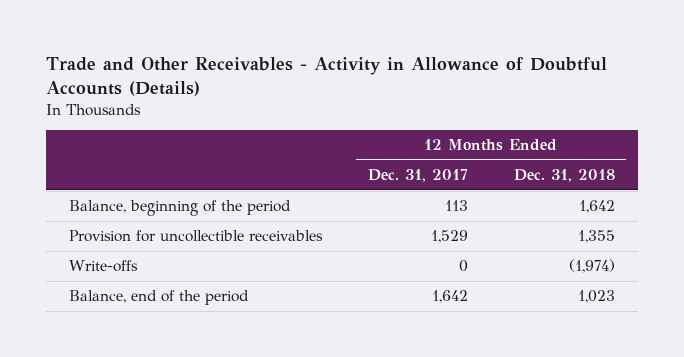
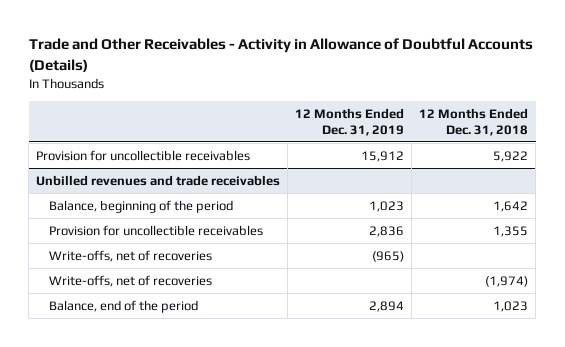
[367,169,468,183] Dec. 31, 2017 -> none
none -> [295,107,405,136] 12 Months Ended Dec. 31, 2019
none -> [36,149,251,161] Provision for uncollectible receivables
none -> [36,174,281,186] Unbilled revenues and trade receivables
none -> [49,249,213,262] Write-offs, net of recoveries
[68,260,138,273] Write-offs -> [49,274,213,287] Write-offs, net of recoveries

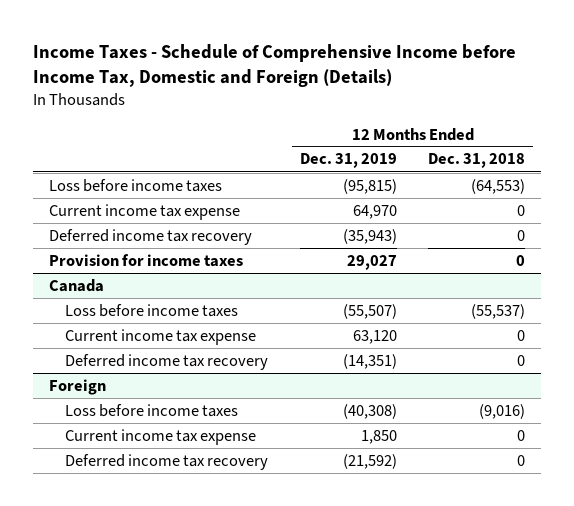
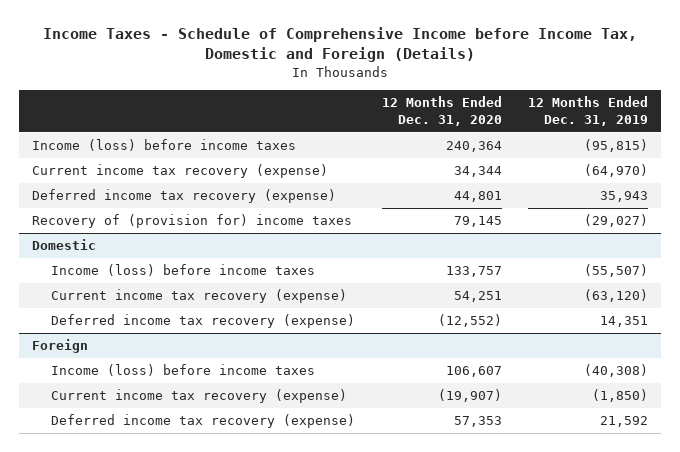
[428,153,526,169] Dec. 31, 2018 -> none
none -> [381,96,502,126] 12 Months Ended Dec. 31, 2020
[48,178,222,192] Loss before income taxes -> [31,139,296,152] Income (loss) before income taxes
[48,203,240,220] Current income tax expense -> [31,164,328,179] Current income tax recovery (expense)
[352,204,397,219] 64,970 -> [584,164,649,178] (64,970)
[48,228,252,245] Deferred income tax recovery -> [31,189,336,204] Deferred income tax recovery (expense)
[342,228,397,244] (35,943) -> [600,191,649,203] 35,943
[48,253,243,267] Provision for income taxes -> [31,214,352,229] Recovery of (provision for) income taxes
[346,254,397,270] 29,027 -> [584,214,649,228] (29,027)
[48,278,104,292] Canada -> [31,239,96,251] Domestic
[65,303,239,317] Loss before income taxes -> [51,264,316,277] Income (loss) before income taxes
[65,328,257,345] Current income tax expense -> [51,289,348,304] Current income tax recovery (expense)
[352,329,397,344] 63,120 -> [584,289,649,303] (63,120)
[65,353,269,370] Deferred income tax recovery -> [51,314,356,329] Deferred income tax recovery (expense)
[342,353,397,369] (14,351) -> [600,316,649,328] 14,351
[65,403,239,417] Loss before income taxes -> [51,364,316,377] Income (loss) before income taxes
[65,428,257,445] Current income tax expense -> [51,389,348,404] Current income tax recovery (expense)
[360,429,397,444] 1,850 -> [592,389,649,403] (1,850)
[65,453,269,470] Deferred income tax recovery -> [51,414,356,429] Deferred income tax recovery (expense)
[342,453,397,469] (21,592) -> [600,416,649,428] 21,592

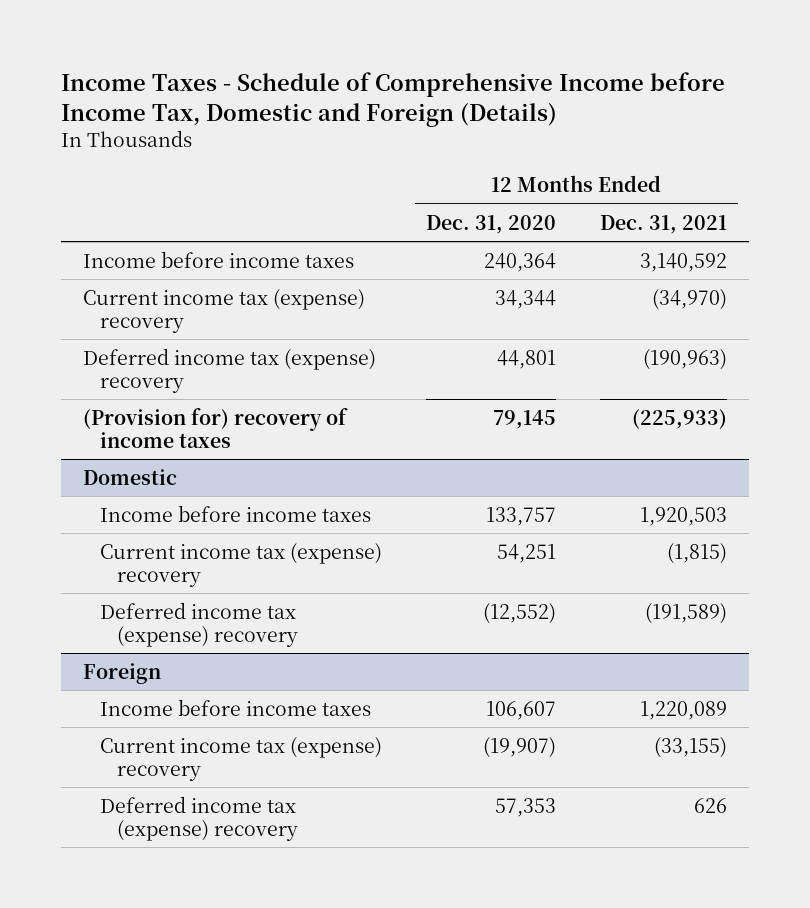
[528,96,649,126] 12 Months Ended Dec. 31, 2019 -> none
none -> [599,214,727,234] Dec. 31, 2021
[31,139,296,152] Income (loss) before income taxes -> [83,250,355,268] Income before income taxes
[31,164,328,179] Current income tax recovery (expense) -> [83,288,366,333] Current income tax (expense) recovery
[31,189,336,204] Deferred income tax recovery (expense) -> [83,347,377,393] Deferred income tax (expense) recovery
[31,214,352,229] Recovery of (provision for) income taxes -> [83,407,349,448] (Provision for) recovery of income taxes
[51,264,316,277] Income (loss) before income taxes -> [99,504,371,522] Income before income taxes
[51,289,348,304] Current income tax recovery (expense) -> [99,542,382,587] Current income tax (expense) recovery
[51,314,356,329] Deferred income tax recovery (expense) -> [99,601,298,647] Deferred income tax (expense) recovery
[51,364,316,377] Income (loss) before income taxes -> [99,698,371,716] Income before income taxes
[51,389,348,404] Current income tax recovery (expense) -> [99,736,382,781] Current income tax (expense) recovery
[51,414,356,429] Deferred income tax recovery (expense) -> [99,795,298,841] Deferred income tax (expense) recovery

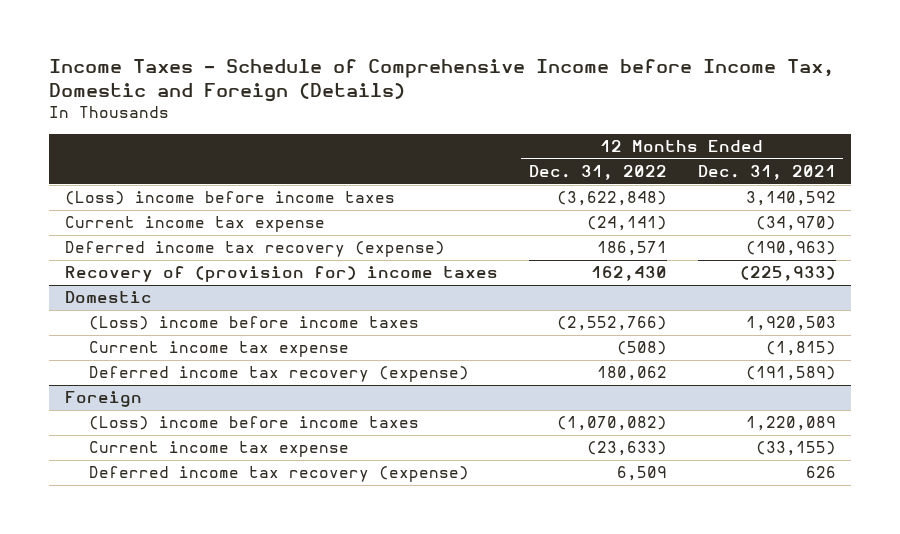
[425,214,556,234] Dec. 31, 2020 -> none
none -> [528,165,667,181] Dec. 31, 2022
[83,250,355,268] Income before income taxes -> [64,191,395,206] (Loss) income before income taxes
[83,288,366,333] Current income tax (expense) recovery -> [64,216,325,233] Current income tax expense
[83,347,377,393] Deferred income tax (expense) recovery -> [64,241,445,258] Deferred income tax recovery (expense)
[83,407,349,448] (Provision for) recovery of income taxes -> [64,266,498,283] Recovery of (provision for) income taxes
[99,504,371,522] Income before income taxes -> [89,316,420,331] (Loss) income before income taxes
[99,542,382,587] Current income tax (expense) recovery -> [89,341,350,358] Current income tax expense
[99,601,298,647] Deferred income tax (expense) recovery -> [89,366,470,383] Deferred income tax recovery (expense)
[99,698,371,716] Income before income taxes -> [89,416,420,431] (Loss) income before income taxes
[99,736,382,781] Current income tax (expense) recovery -> [89,441,350,458] Current income tax expense
[99,795,298,841] Deferred income tax (expense) recovery -> [89,466,470,483] Deferred income tax recovery (expense)

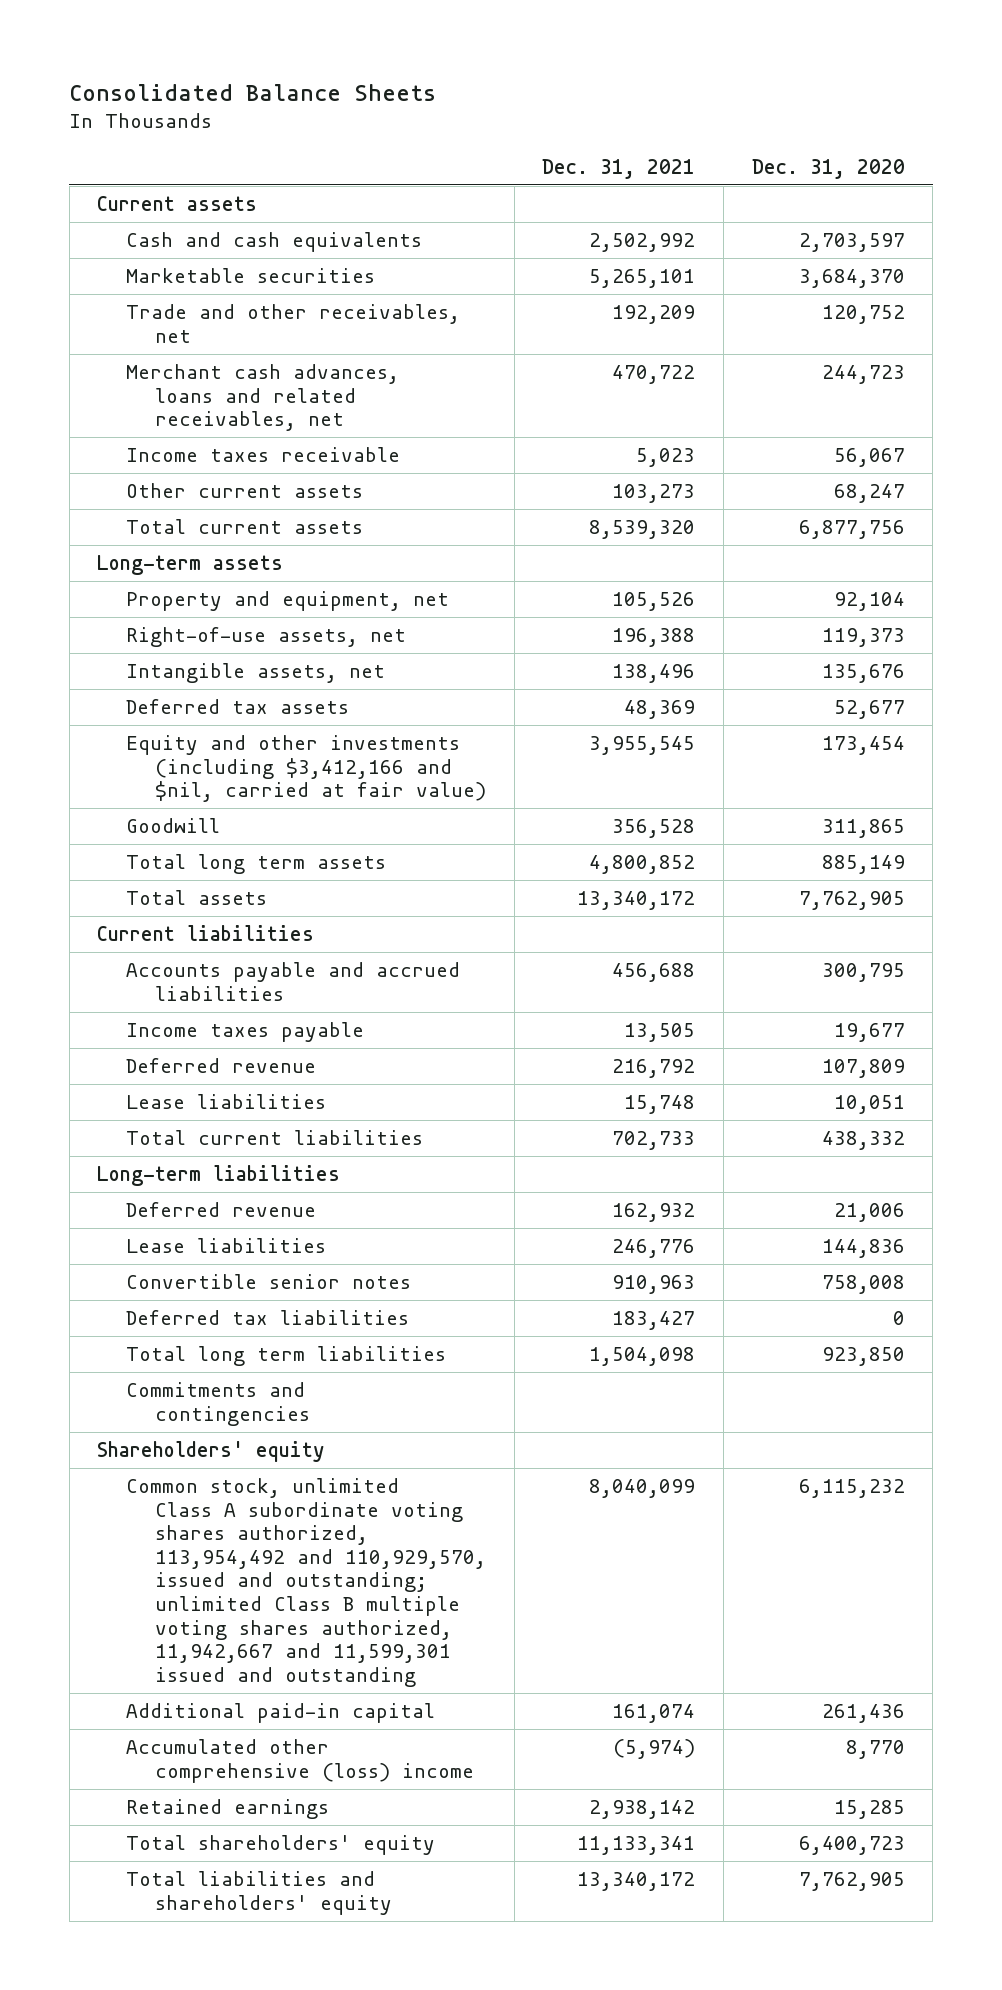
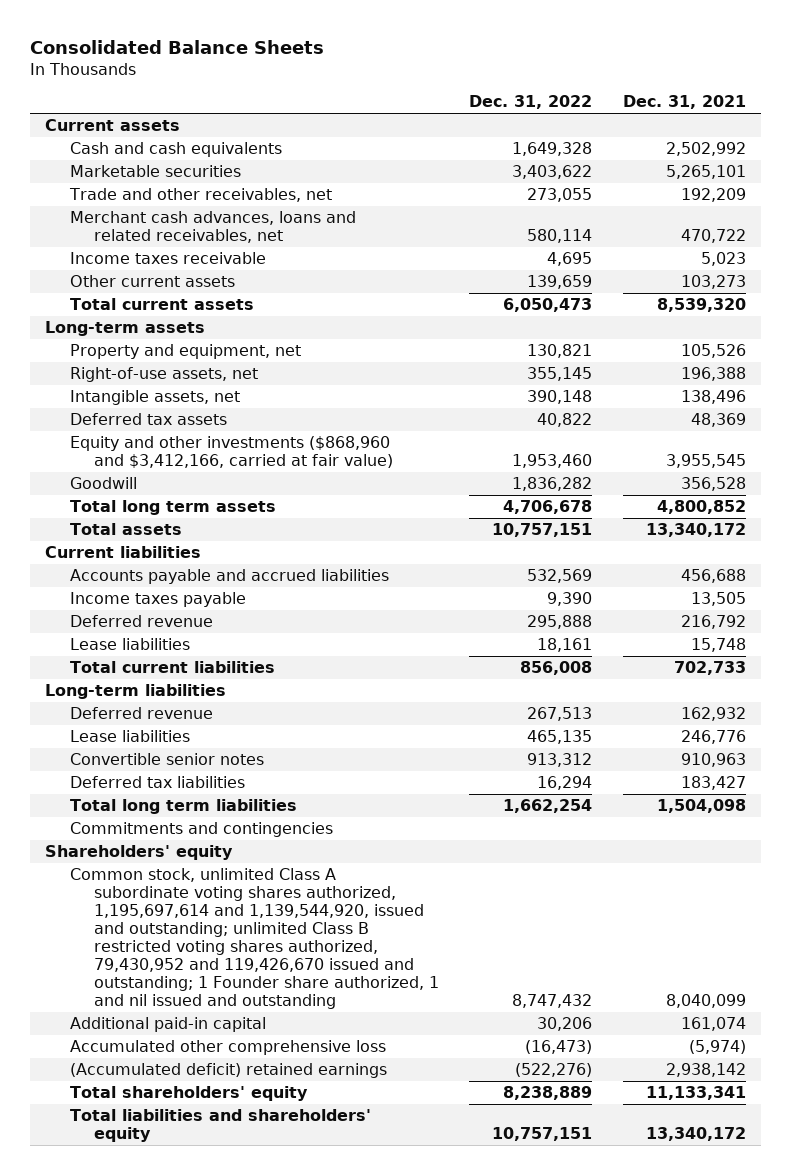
[751,158,905,179] Dec. 31, 2020 -> none
none -> [469,95,593,110] Dec. 31, 2022
[126,735,487,803] Equity and other investments (including $3,412,166 and $nil, carried at fair value) -> [69,436,394,469] Equity and other investments ($868,960 and $3,412,166, carried at fair value)
[126,1478,487,1687] Common stock, unlimited Class A subordinate voting shares authorized, 113,954,492 and 110,929,570, issued and outstanding; unlimited Class B multiple voting shares authorized, 11,942,667 and 11,599,301 issued and outstanding -> [69,868,440,1010] Common stock, unlimited Class A subordinate voting shares authorized, 1,195,697,614 and 1,139,544,920, issued and outstanding; unlimited Class B restricted voting shares authorized, 79,430,952 and 119,426,670 issued and outstanding; 1 Founder share authorized, 1 and nil issued and outstanding
[126,1739,475,1783] Accumulated other comprehensive (loss) income -> [69,1040,386,1056] Accumulated other comprehensive loss
[126,1799,330,1820] Retained earnings -> [69,1063,387,1079] (Accumulated deficit) retained earnings

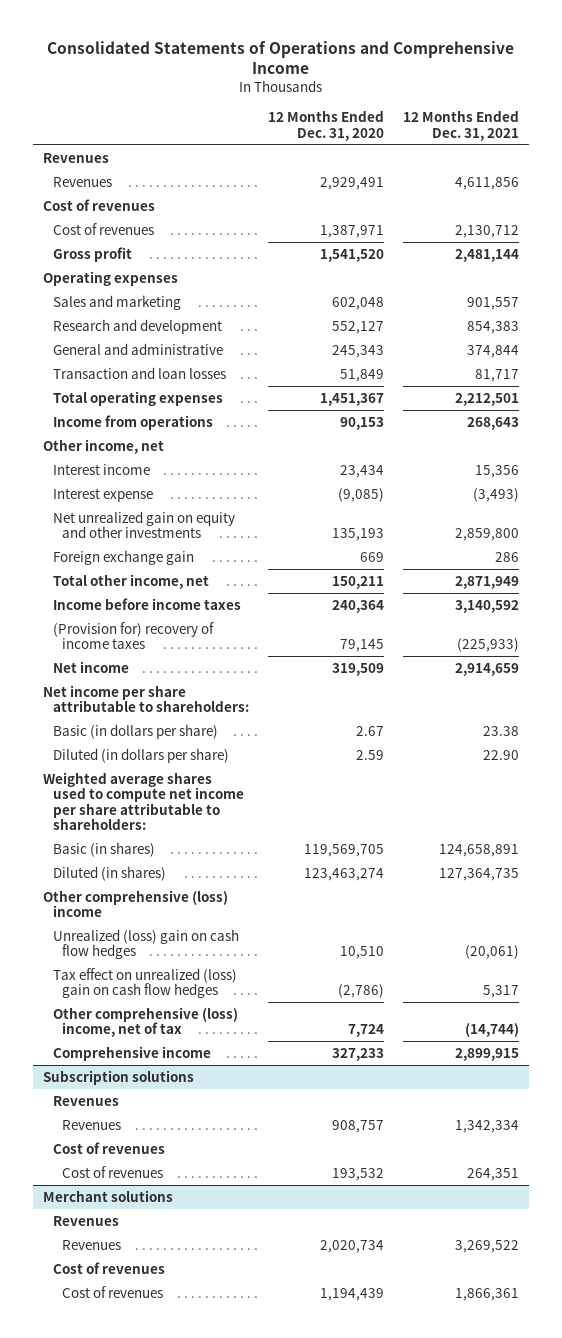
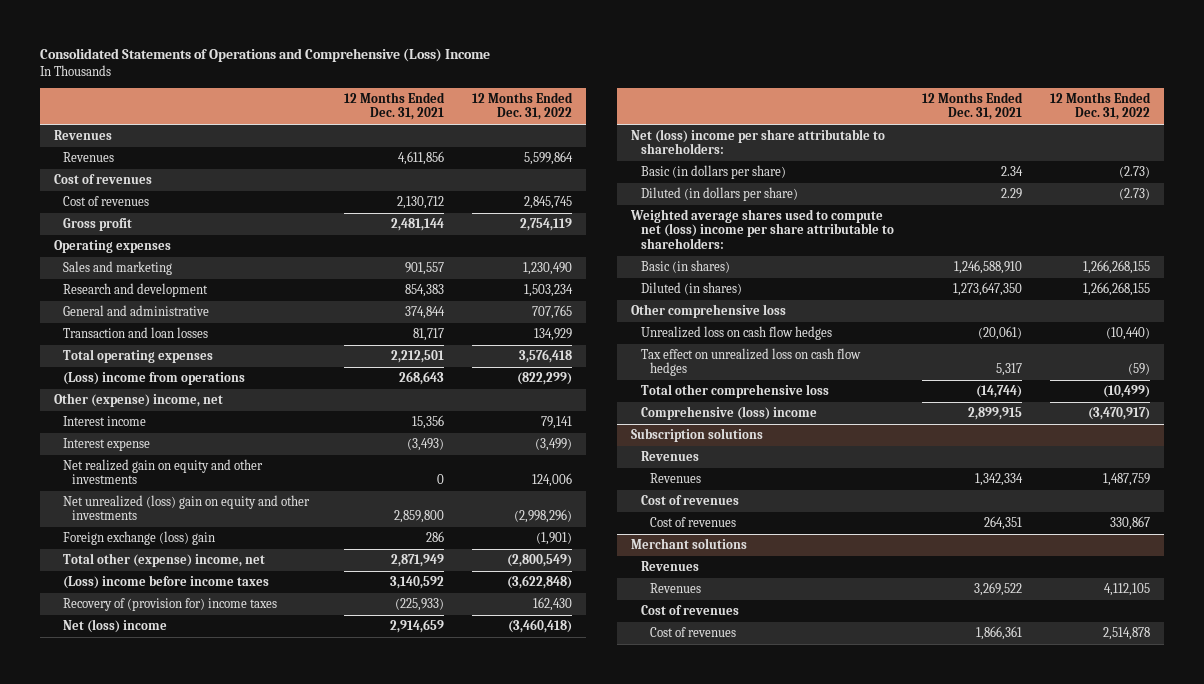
[46,40,514,75] Consolidated Statements of Operations and Comprehensive Income -> [39,47,490,62] Consolidated Statements of Operations and Comprehensive (Loss) Income
[267,110,384,141] 12 Months Ended Dec. 31, 2020 -> none
none -> [472,92,574,121] 12 Months Ended Dec. 31, 2022
[52,414,213,430] Income from operations -> [63,372,246,386] (Loss) income from operations
[42,438,164,454] Other income, net -> [53,393,223,408] Other (expense) income, net
none -> [63,459,264,485] Net realized gain on equity and other investments
[52,510,235,539] Net unrealized gain on equity and other investments -> [63,495,311,521] Net unrealized (loss) gain on equity and other investments
[52,549,194,565] Foreign exchange gain -> [63,531,216,546] Foreign exchange (loss) gain
[52,573,209,589] Total other income, net -> [63,553,266,568] Total other (expense) income, net
[52,597,241,610] Income before income taxes -> [63,575,270,590] (Loss) income before income taxes
[52,621,214,650] (Provision for) recovery of income taxes -> [63,598,278,612] Recovery of (provision for) income taxes
[52,660,129,673] Net income -> [63,619,168,634] Net (loss) income
[42,684,249,713] Net income per share attributable to shareholders: -> [631,129,886,155] Net (loss) income per share attributable to shareholders:
[483,725,520,736] 23.38 -> [1000,166,1023,177] 2.34
[483,749,520,760] 22.90 -> [1000,188,1022,200] 2.29
[42,771,244,830] Weighted average shares used to compute net income per share attributable to shareholders: -> [630,209,894,249] Weighted average shares used to compute net (loss) income per share attributable to shareholders:
[439,843,520,857] 124,658,891 -> [953,260,1022,275] 1,246,588,910
[439,867,520,881] 127,364,735 -> [952,282,1022,297] 1,273,647,350
[42,889,228,918] Other comprehensive (loss) income -> [631,304,787,319] Other comprehensive loss
[52,928,239,960] Unrealized (loss) gain on cash flow hedges -> [640,326,832,341] Unrealized loss on cash flow hedges
[52,967,237,999] Tax effect on unrealized (loss) gain on cash flow hedges -> [640,348,861,377] Tax effect on unrealized loss on cash flow hedges
[52,1006,238,1038] Other comprehensive (loss) income, net of tax -> [640,384,829,399] Total other comprehensive loss
[52,1045,211,1061] Comprehensive income -> [640,406,817,421] Comprehensive (loss) income

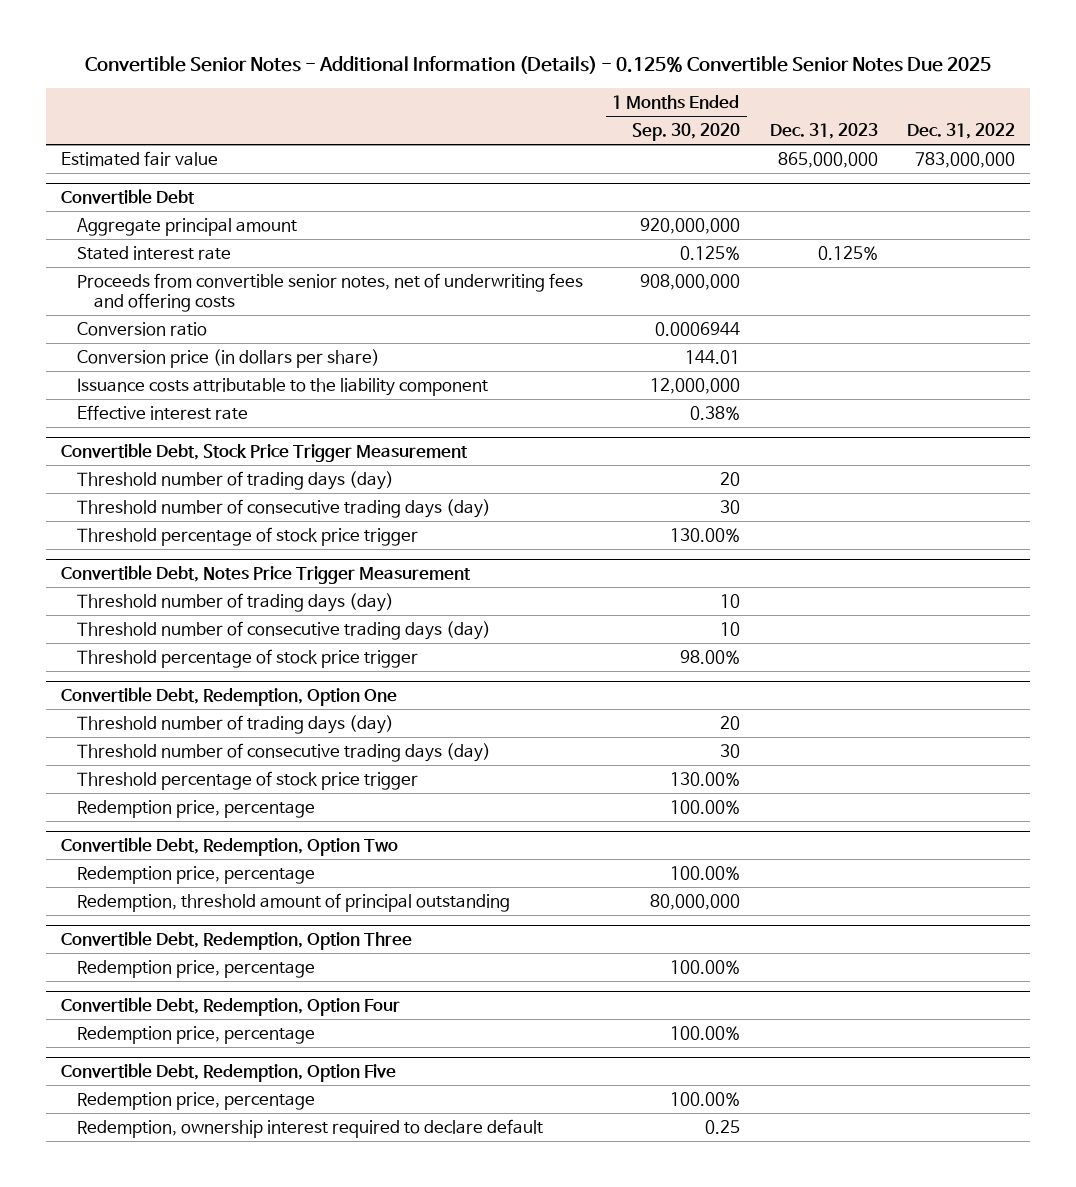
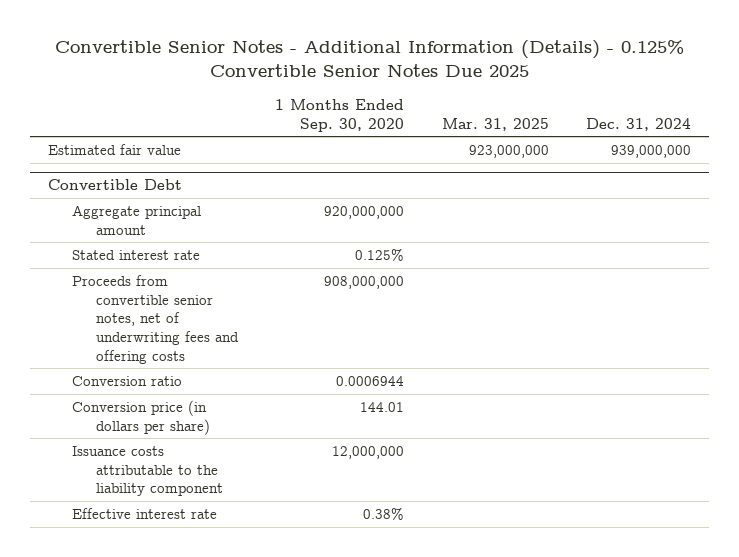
[769,123,878,140] Dec. 31, 2023 -> none
[907,123,1016,140] Dec. 31, 2022 -> none
none -> [441,117,549,131] Mar. 31, 2025
none -> [585,117,691,131] Dec. 31, 2024
[60,443,468,463] Convertible Debt, Stock Price Trigger Measurement -> none
[77,471,395,491] Threshold number of trading days (day) -> none
[77,499,492,519] Threshold number of consecutive trading days (day) -> none
[77,527,419,547] Threshold percentage of stock price trigger -> none
[60,565,471,585] Convertible Debt, Notes Price Trigger Measurement -> none
[77,593,395,613] Threshold number of trading days (day) -> none
[77,621,492,641] Threshold number of consecutive trading days (day) -> none
[77,649,419,669] Threshold percentage of stock price trigger -> none
[60,687,397,707] Convertible Debt, Redemption, Option One -> none
[77,715,395,735] Threshold number of trading days (day) -> none
[77,743,492,763] Threshold number of consecutive trading days (day) -> none
[77,771,419,791] Threshold percentage of stock price trigger -> none
[77,800,316,819] Redemption price, percentage -> none
[60,837,398,857] Convertible Debt, Redemption, Option Two -> none
[77,866,316,885] Redemption price, percentage -> none
[77,893,511,913] Redemption, threshold amount of principal outstanding -> none
[60,931,412,951] Convertible Debt, Redemption, Option Three -> none
[77,960,316,979] Redemption price, percentage -> none
[60,997,400,1017] Convertible Debt, Redemption, Option Four -> none
[77,1026,316,1045] Redemption price, percentage -> none
[60,1063,396,1083] Convertible Debt, Redemption, Option Five -> none
[77,1092,316,1111] Redemption price, percentage -> none
[77,1119,544,1139] Redemption, ownership interest required to declare default -> none

